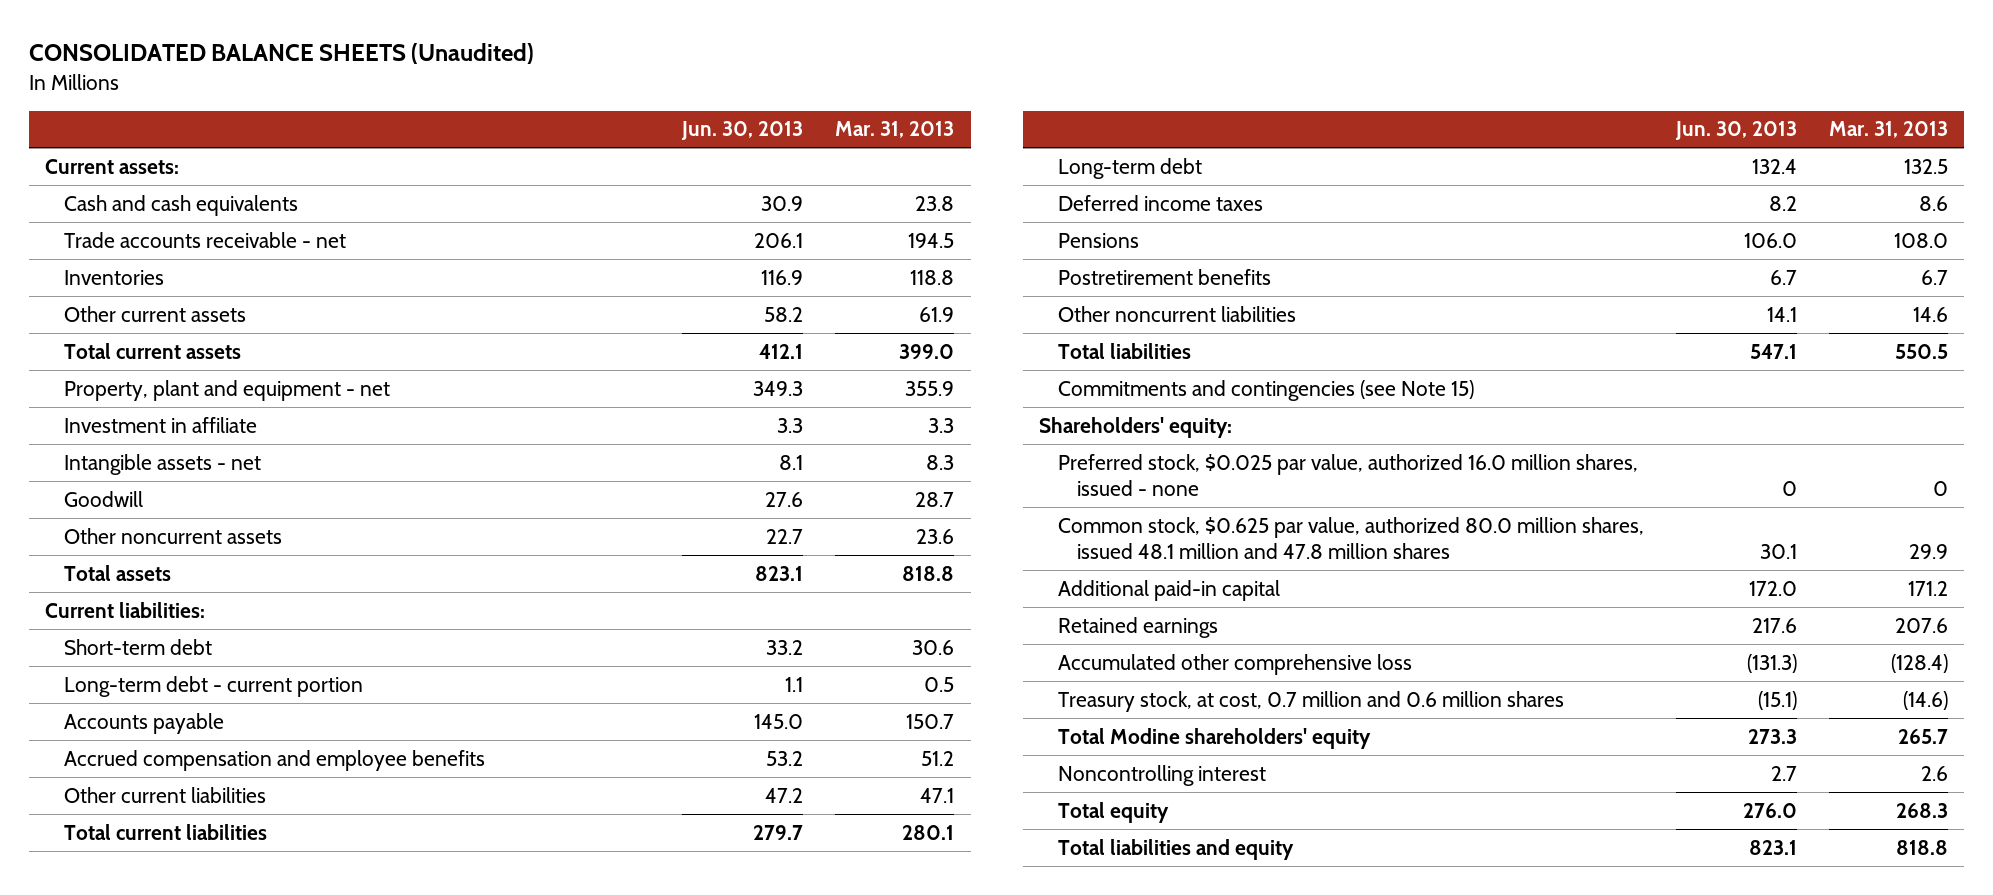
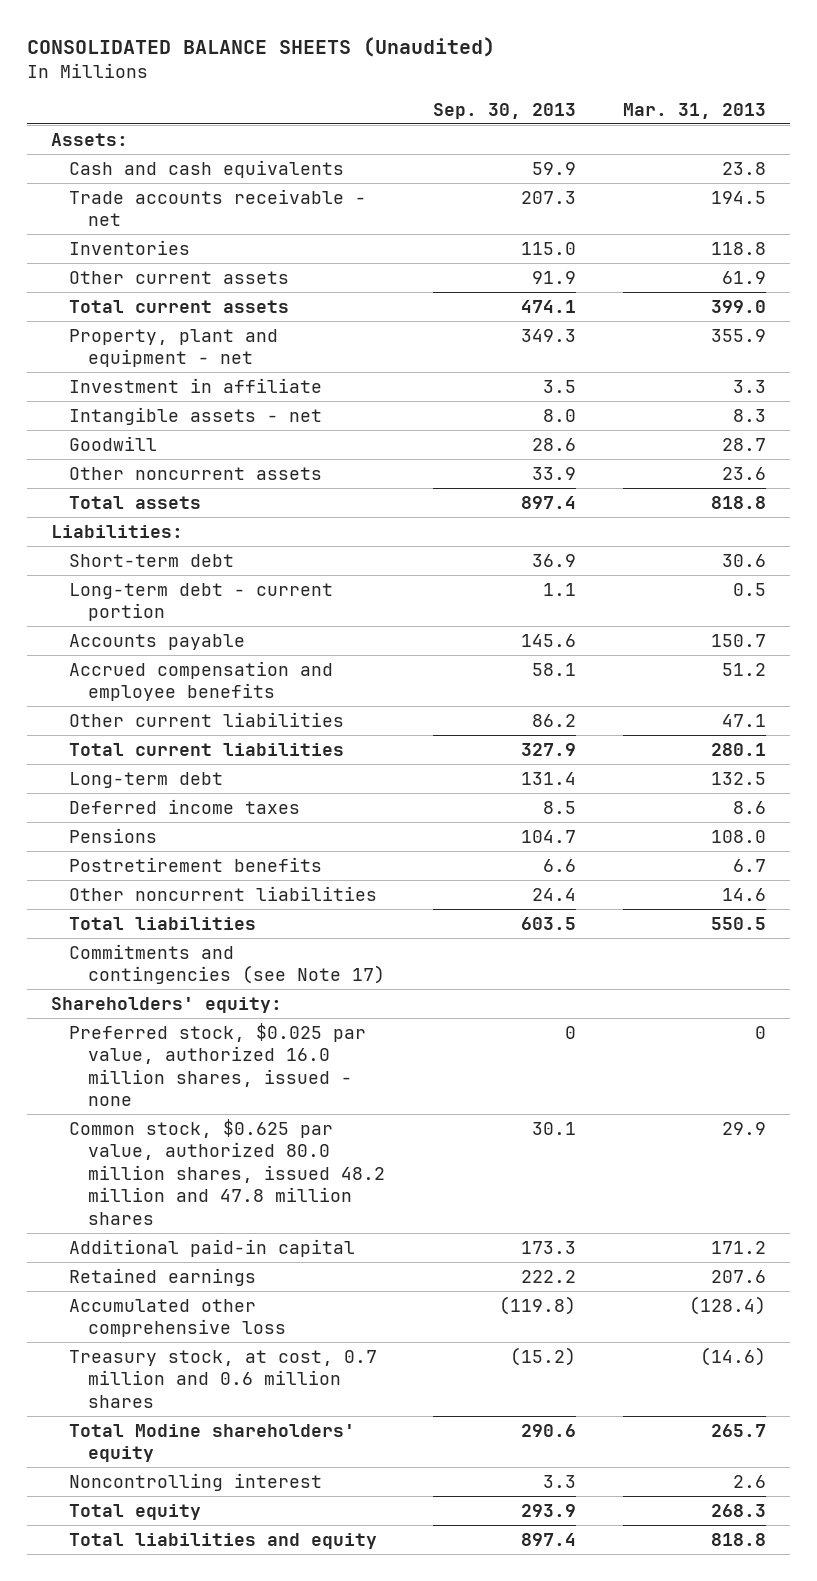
[681,121,804,141] Jun. 30, 2013 -> none
none -> [432,102,576,119] Sep. 30, 2013
[45,158,180,174] Current assets: -> [50,132,128,146] Assets:
[45,601,206,618] Current liabilities: -> [50,524,183,538] Liabilities:
[1057,379,1474,401] Commitments and contingencies (see Note 15) -> [69,943,385,985] Commitments and contingencies (see Note 17)
[1057,516,1644,560] Common stock, $0.625 par value, authorized 80.0 million shares, issued 48.1 million and 47.8 million shares -> [69,1118,385,1226] Common stock, $0.625 par value, authorized 80.0 million shares, issued 48.2 million and 47.8 million shares

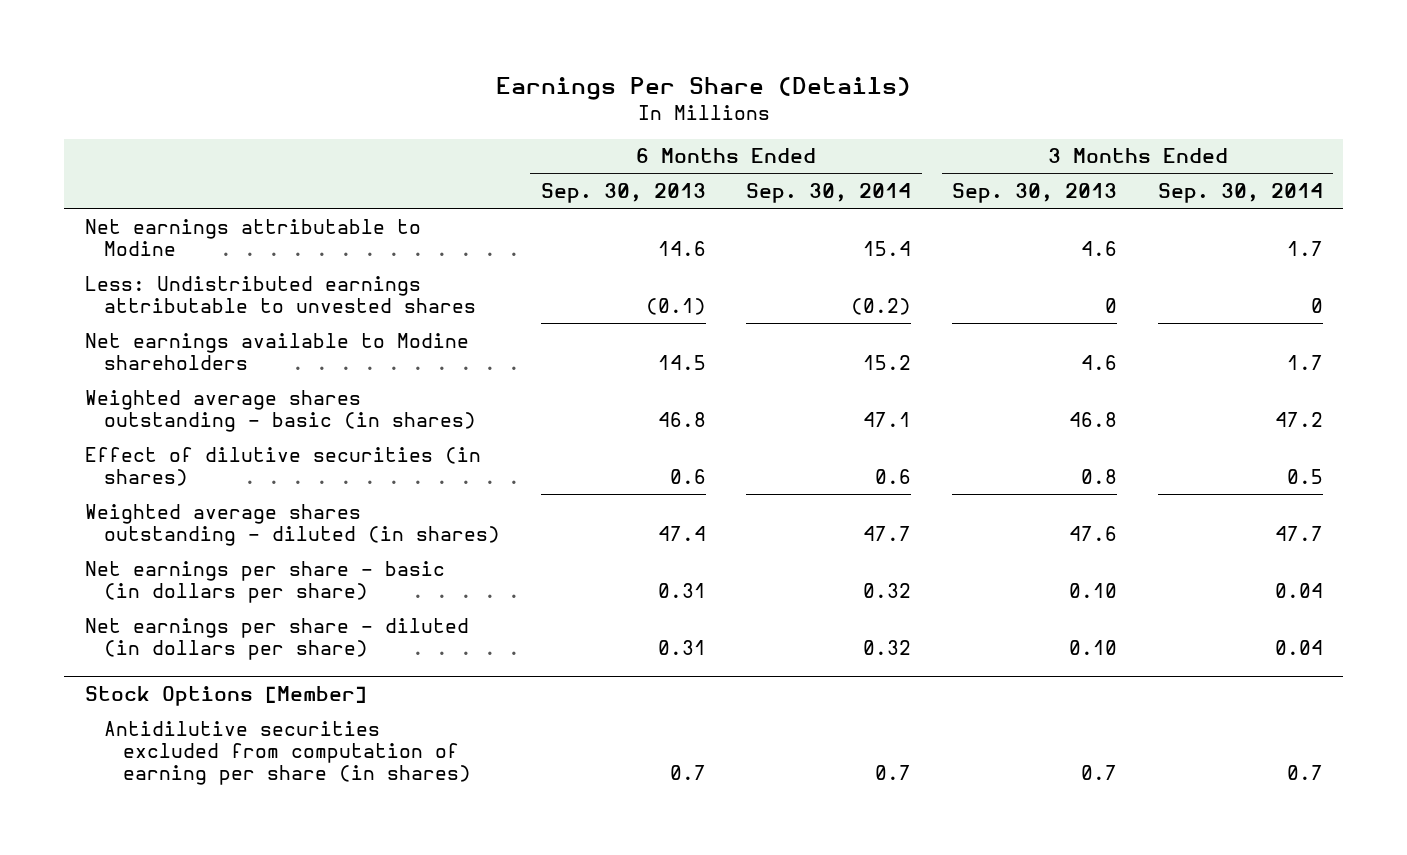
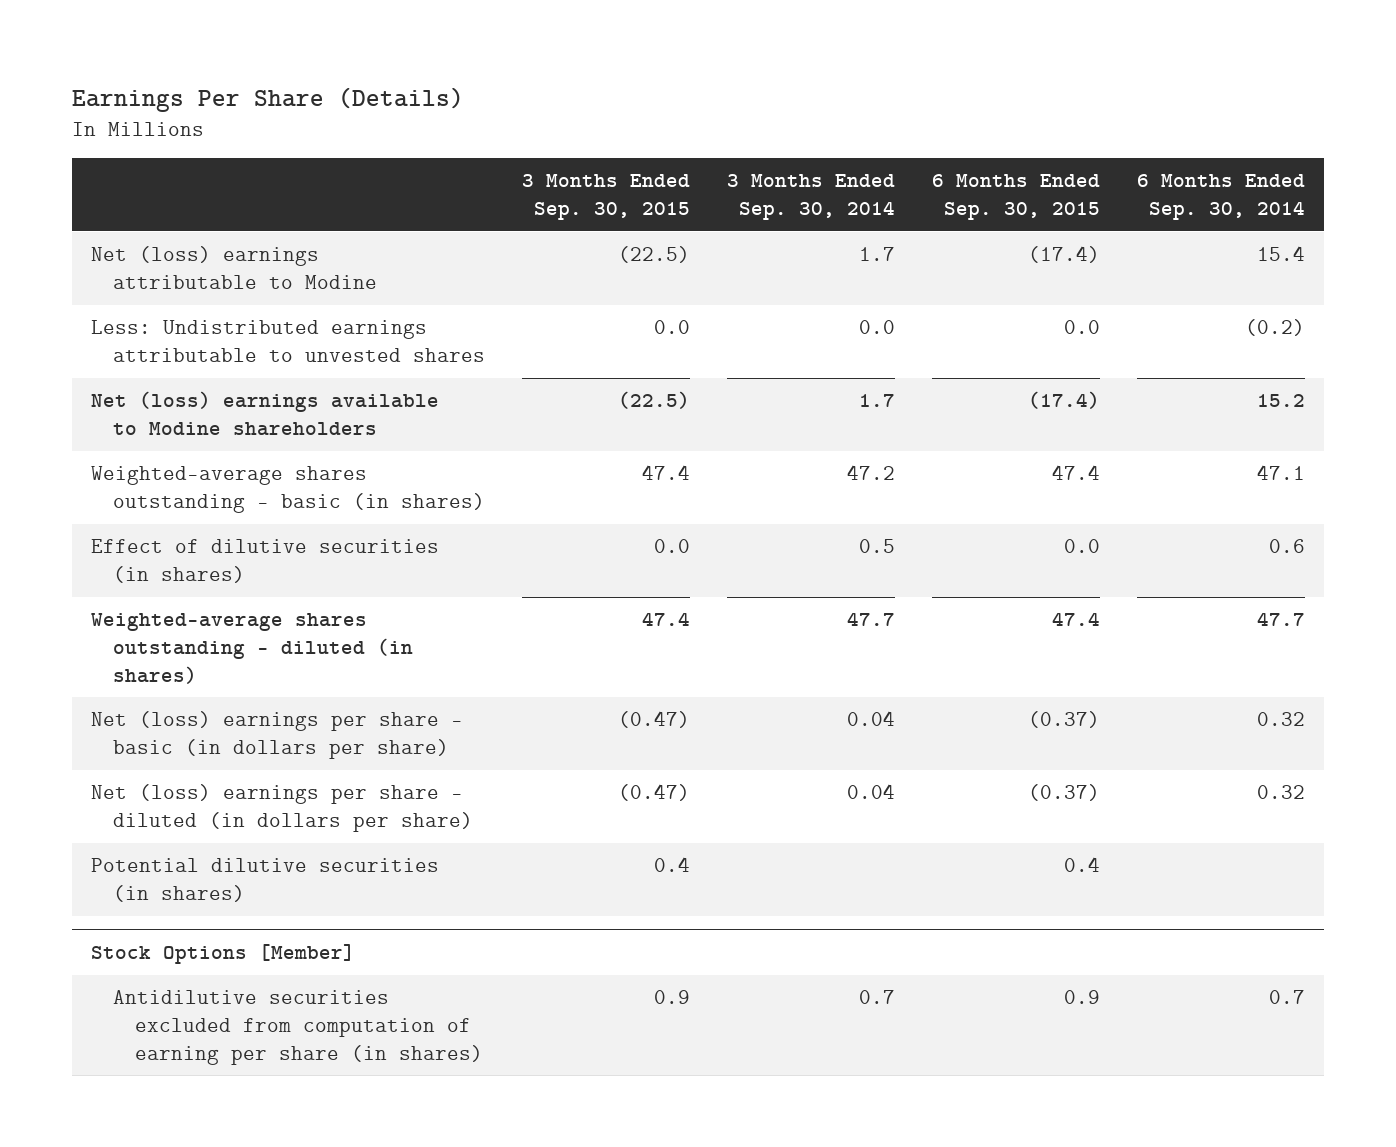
[540,183,706,204] Sep. 30, 2013 -> none
[952,183,1118,204] Sep. 30, 2013 -> none
none -> [521,174,690,220] 3 Months Ended Sep. 30, 2015
none -> [932,174,1101,220] 6 Months Ended Sep. 30, 2015
[84,218,421,257] Net earnings attributable to Modine -> [90,246,377,289] Net (loss) earnings attributable to Modine
[1310,298,1323,314] 0 -> [858,320,895,335] 0.0
[84,332,469,371] Net earnings available to Modine shareholders -> [90,391,439,436] Net (loss) earnings available to Modine shareholders
[84,389,476,433] Weighted average shares outstanding - basic (in shares) -> [90,466,485,513] Weighted-average shares outstanding - basic (in shares)
[84,503,500,547] Weighted average shares outstanding - diluted (in shares) -> [90,613,413,684] Weighted-average shares outstanding - diluted (in shares)
[84,560,445,604] Net earnings per share - basic (in dollars per share) -> [90,711,463,759] Net (loss) earnings per share - basic (in dollars per share)
[84,617,469,661] Net earnings per share - diluted (in dollars per share) -> [90,784,473,832] Net (loss) earnings per share - diluted (in dollars per share)
none -> [90,858,439,902] Potential dilutive securities (in shares)

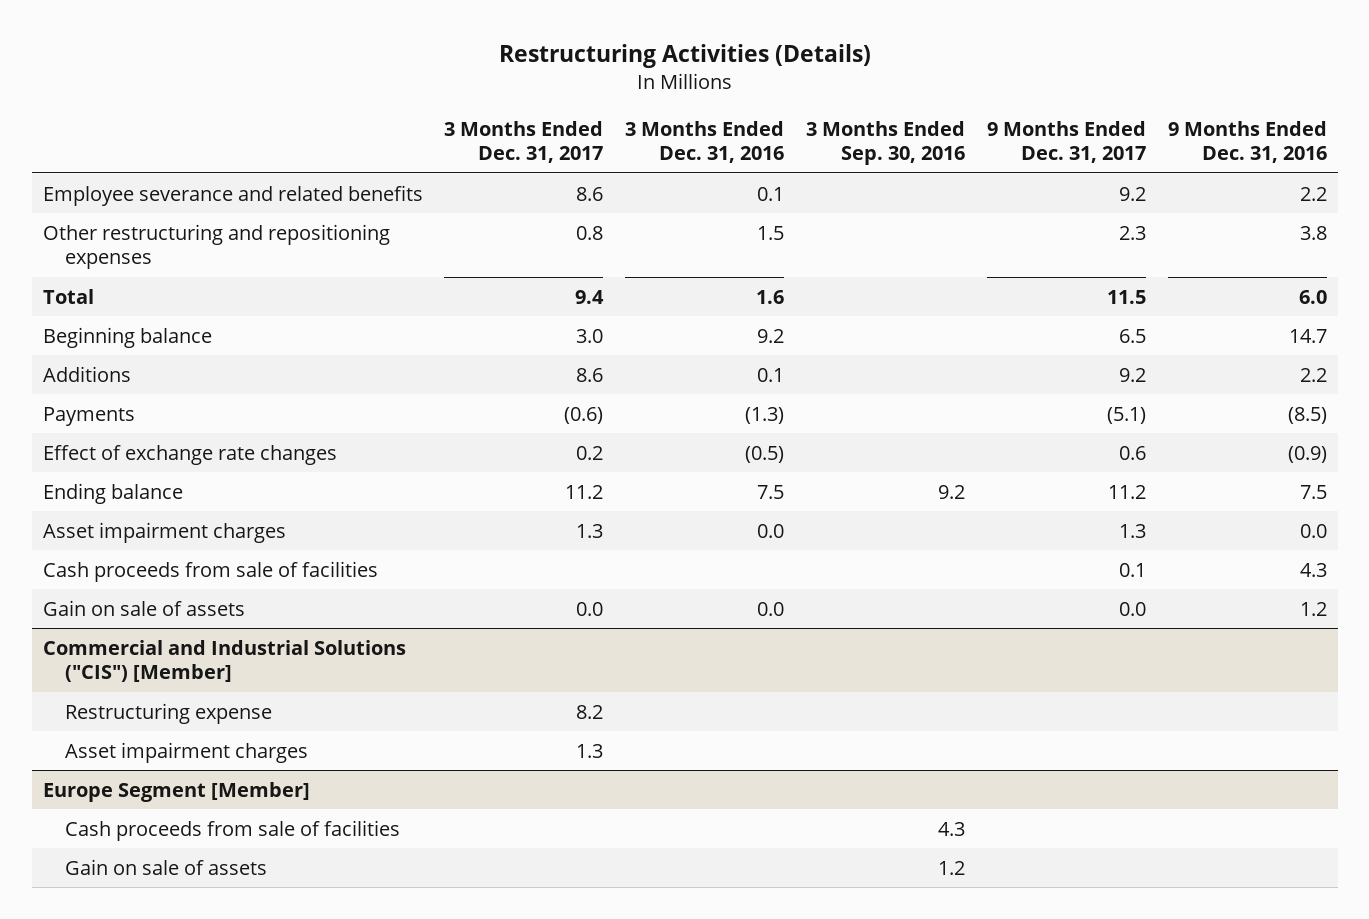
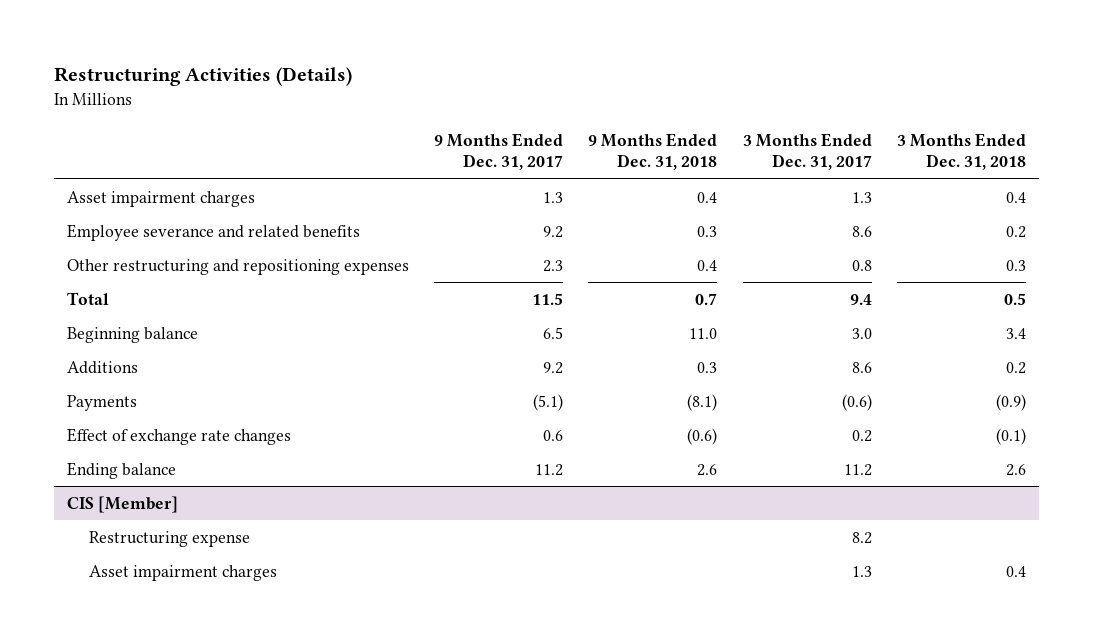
[625,120,785,164] 3 Months Ended Dec. 31, 2016 -> none
[806,120,966,166] 3 Months Ended Sep. 30, 2016 -> none
[1167,120,1327,164] 9 Months Ended Dec. 31, 2016 -> none
none -> [588,132,718,171] 9 Months Ended Dec. 31, 2018
none -> [897,132,1027,171] 3 Months Ended Dec. 31, 2018
[42,521,286,543] Asset impairment charges -> [66,190,255,207] Asset impairment charges
[42,560,378,582] Cash proceeds from sale of facilities -> none
[42,599,245,616] Gain on sale of assets -> none
[42,639,406,683] Commercial and Industrial Solutions ("CIS") [Member] -> [66,495,178,513] CIS [Member]
[42,781,310,802] Europe Segment [Member] -> none
[64,819,400,841] Cash proceeds from sale of facilities -> none
[64,858,267,875] Gain on sale of assets -> none

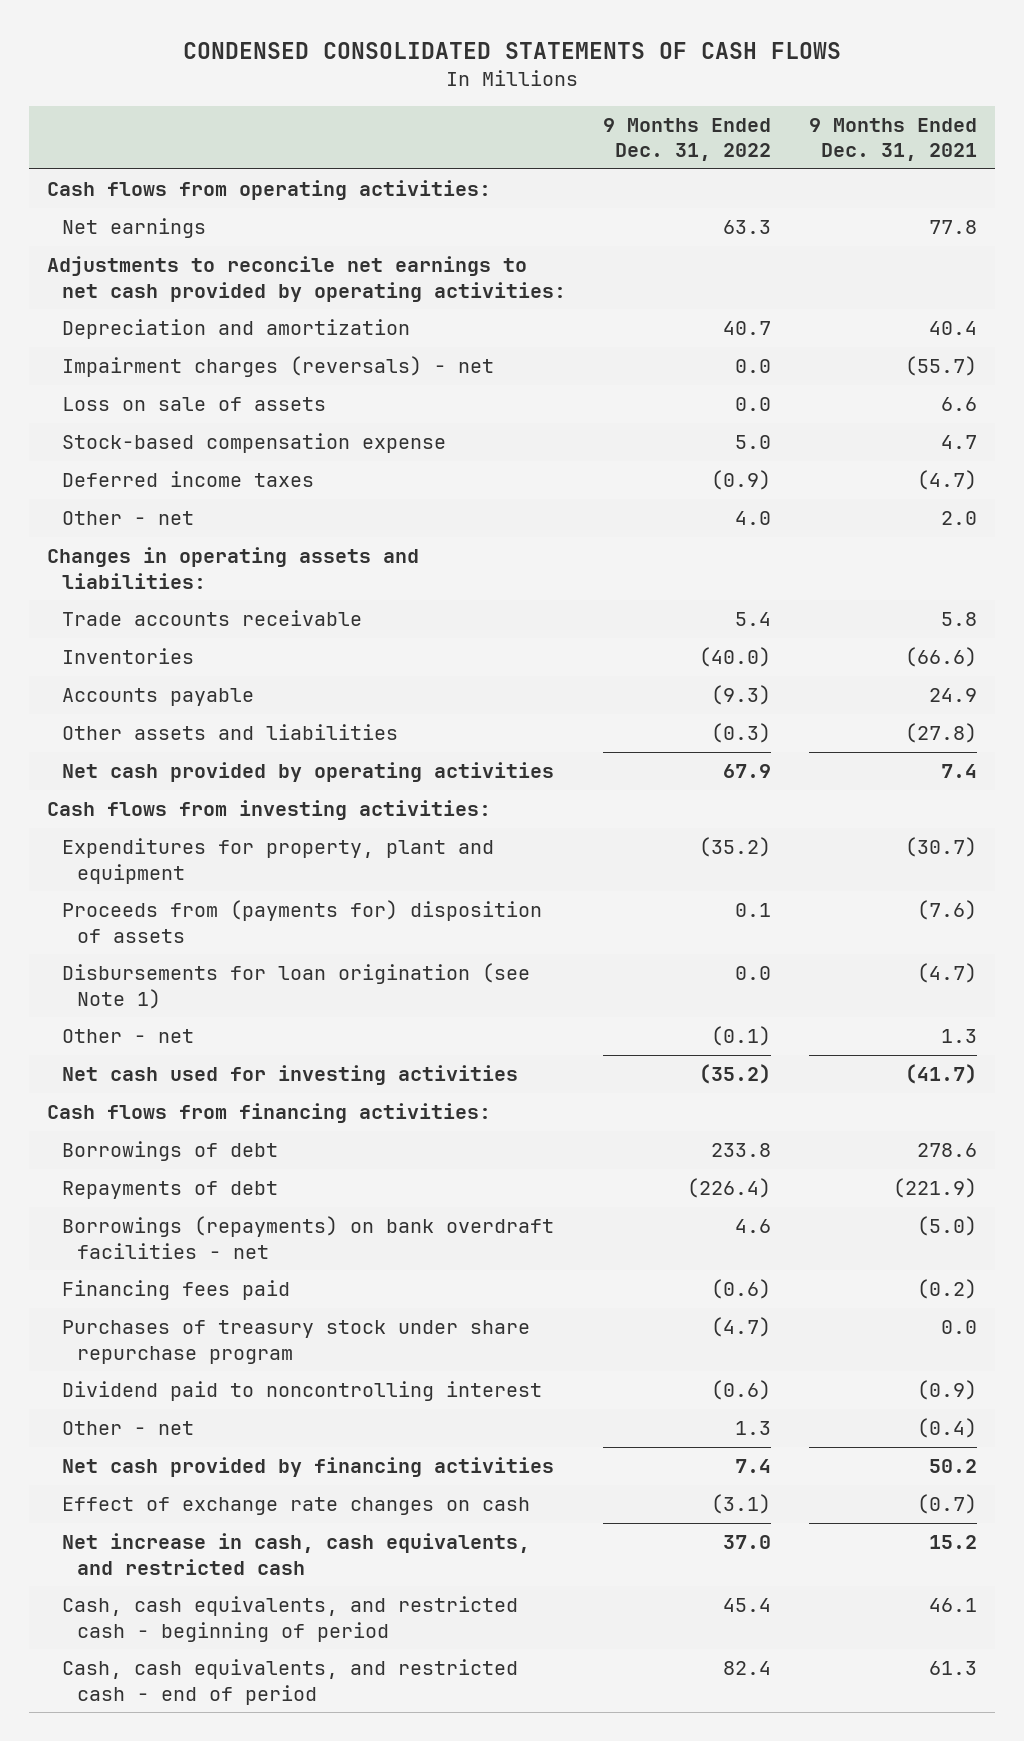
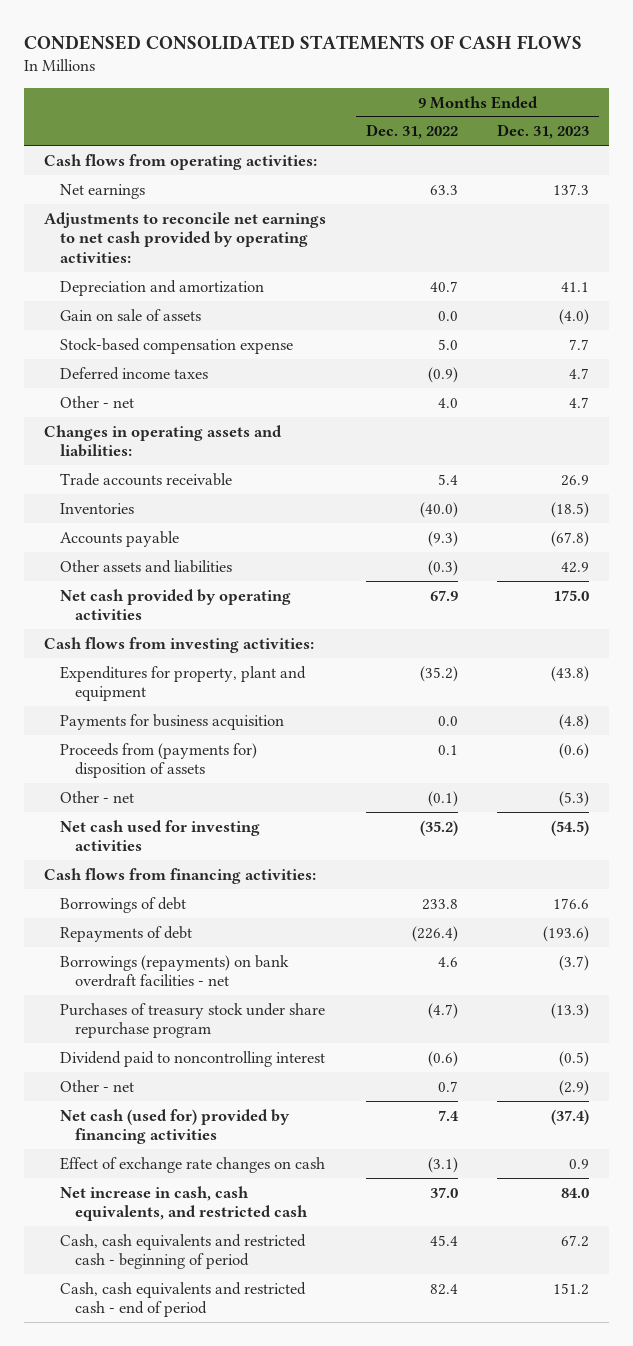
[808,117,977,162] 9 Months Ended Dec. 31, 2021 -> none
none -> [497,124,590,140] Dec. 31, 2023
[62,356,495,378] Impairment charges (reversals) - net -> none
[62,397,327,412] Loss on sale of assets -> [59,308,201,321] Gain on sale of assets
none -> [59,713,284,730] Payments for business acquisition
[62,963,531,1009] Disbursements for loan origination (see Note 1) -> none
[62,1280,291,1301] Financing fees paid -> none
[735,1421,772,1436] 1.3 -> [437,1080,458,1092] 0.7
[62,1457,555,1478] Net cash provided by financing activities -> [59,1108,290,1145] Net cash (used for) provided by financing activities
[62,1596,519,1642] Cash, cash equivalents, and restricted cash - beginning of period -> [59,1233,306,1270] Cash, cash equivalents and restricted cash - beginning of period
[62,1659,519,1705] Cash, cash equivalents, and restricted cash - end of period -> [59,1281,306,1318] Cash, cash equivalents and restricted cash - end of period

